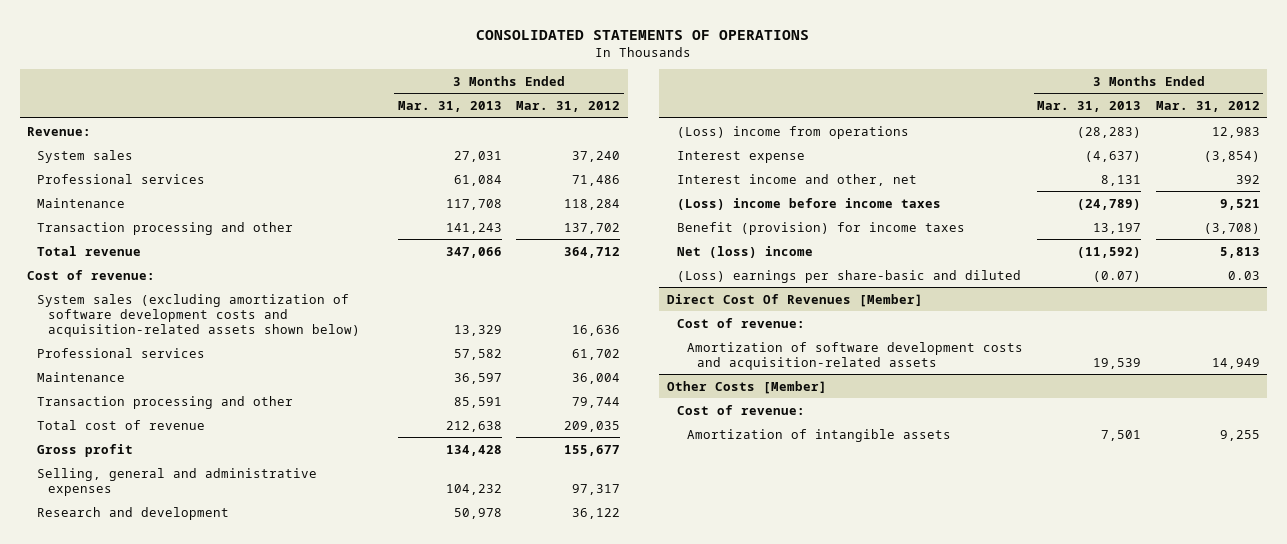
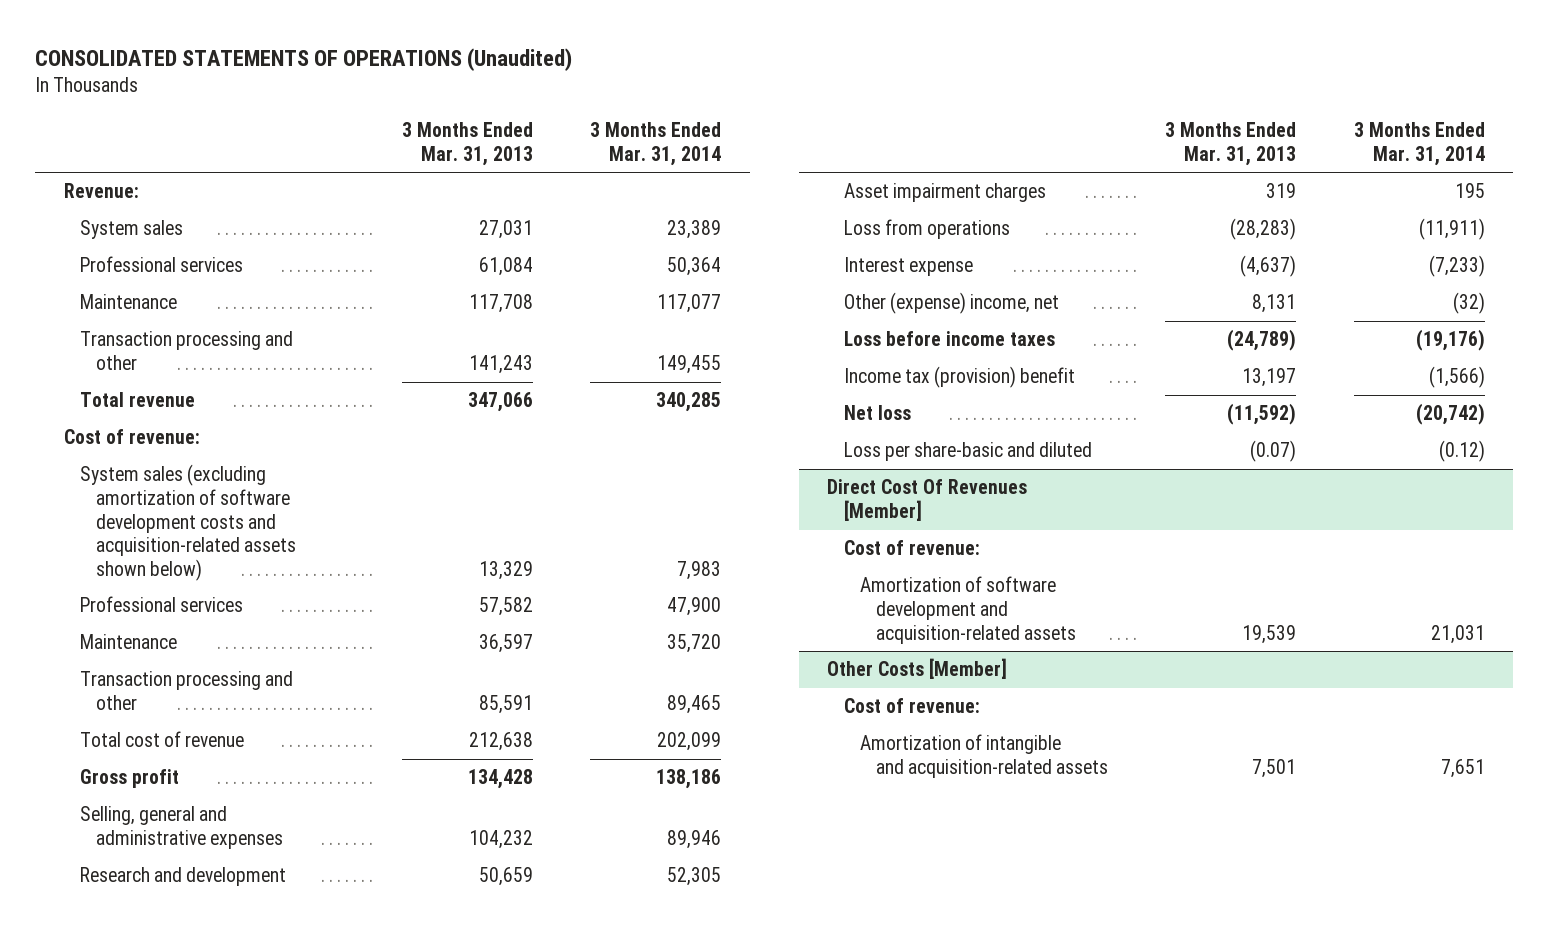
[476,29,810,40] CONSOLIDATED STATEMENTS OF OPERATIONS -> [35,47,573,71] CONSOLIDATED STATEMENTS OF OPERATIONS (Unaudited)
[516,101,621,113] Mar. 31, 2012 -> none
none -> [590,122,722,166] 3 Months Ended Mar. 31, 2014
[453,507,502,519] 50,978 -> [478,867,533,887] 50,659
none -> [843,183,1046,203] Asset impairment charges
[676,125,909,139] (Loss) income from operations -> [843,219,1010,240] Loss from operations
[676,173,917,186] Interest income and other, net -> [843,292,1059,315] Other (expense) income, net
[676,197,941,210] (Loss) income before income taxes -> [843,331,1055,347] Loss before income taxes
[676,221,965,235] Benefit (provision) for income taxes -> [843,366,1075,389] Income tax (provision) benefit
[676,245,813,258] Net (loss) income -> [843,405,911,421] Net loss
[676,269,1021,283] (Loss) earnings per share-basic and diluted -> [843,442,1092,462] Loss per share-basic and diluted
[686,341,1023,370] Amortization of software development costs and acquisition-related assets -> [859,576,1077,644] Amortization of software development and acquisition-related assets
[686,428,951,442] Amortization of intangible assets -> [859,734,1109,779] Amortization of intangible and acquisition-related assets

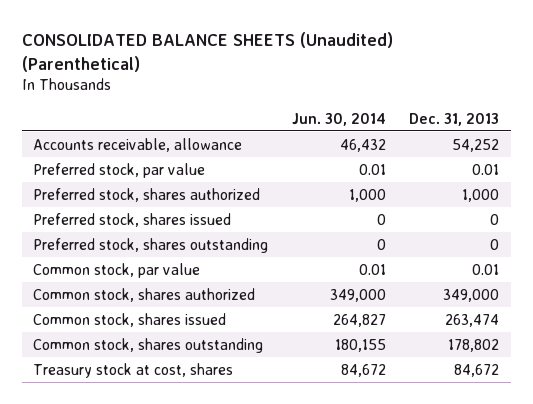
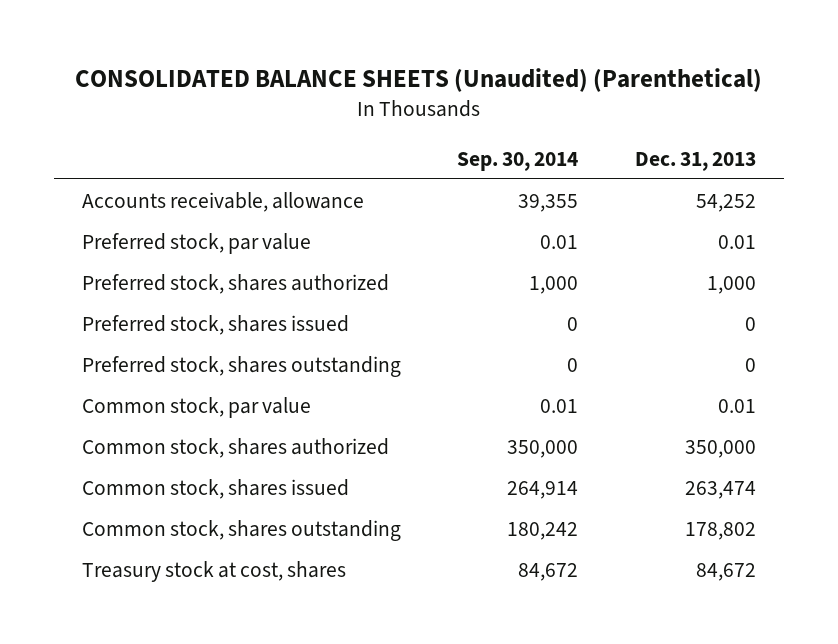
[291,112,386,126] Jun. 30, 2014 -> none
none -> [457,151,579,171] Sep. 30, 2014
[443,288,500,302] 349,000 -> [684,439,756,458] 350,000

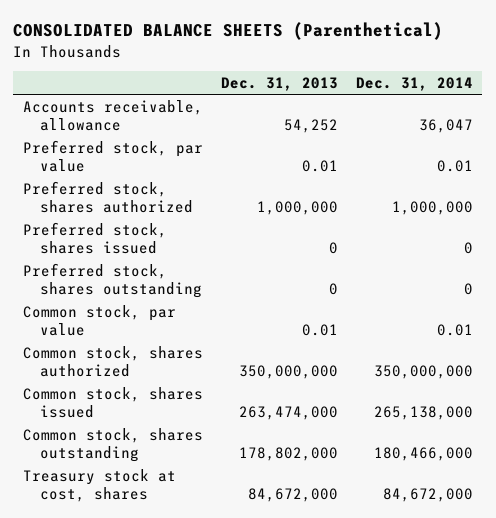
[74,68,762,93] CONSOLIDATED BALANCE SHEETS (Unaudited) (Parenthetical) -> [13,22,444,41] CONSOLIDATED BALANCE SHEETS (Parenthetical)
[457,151,579,171] Sep. 30, 2014 -> none
none -> [356,77,474,92] Dec. 31, 2014
[706,275,756,294] 1,000 -> [256,200,338,215] 1,000,000
[684,439,756,458] 350,000 -> [238,364,338,379] 350,000,000
[684,480,756,499] 263,474 -> [238,405,338,420] 263,474,000
[684,521,756,540] 178,802 -> [238,446,338,461] 178,802,000
[695,562,756,581] 84,672 -> [247,487,338,502] 84,672,000

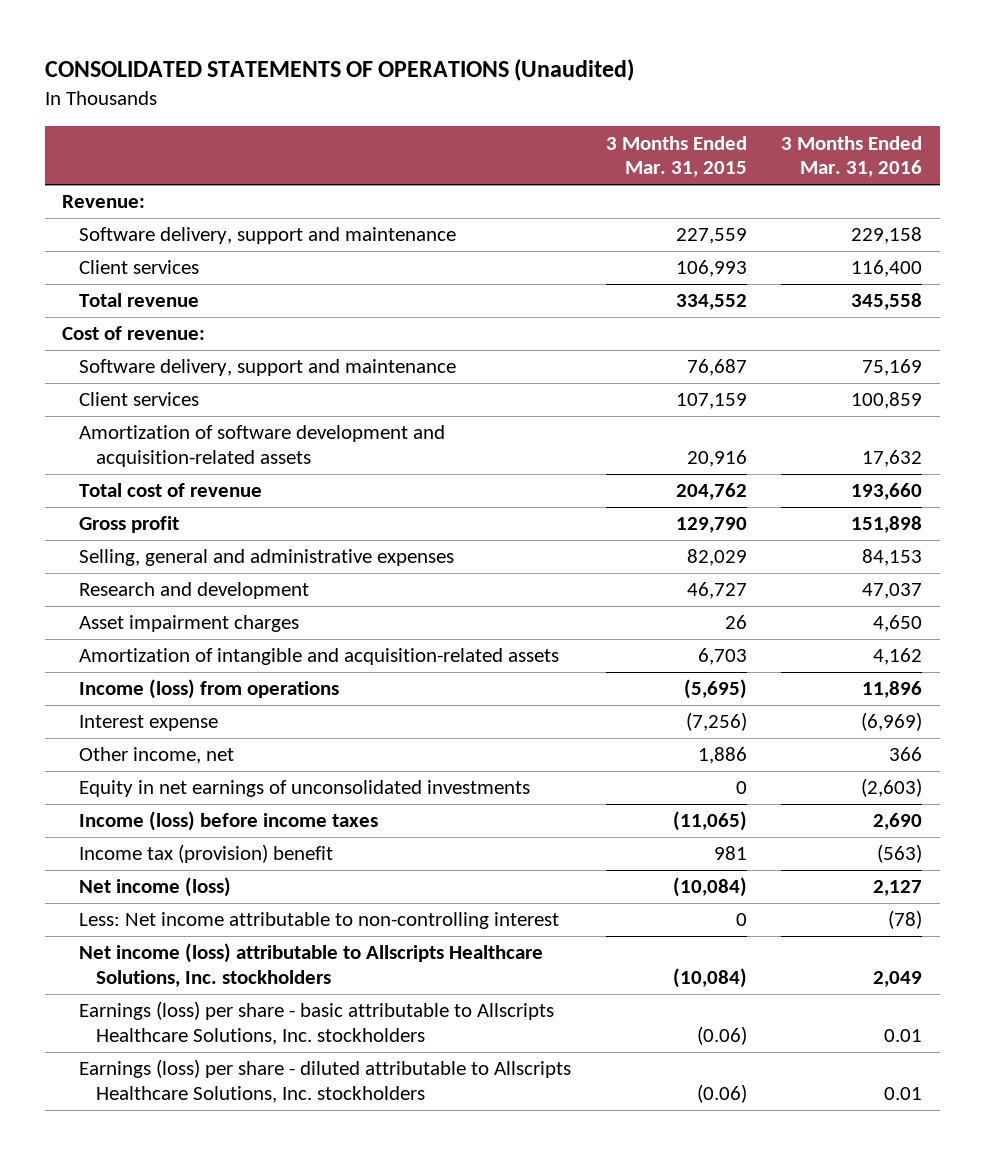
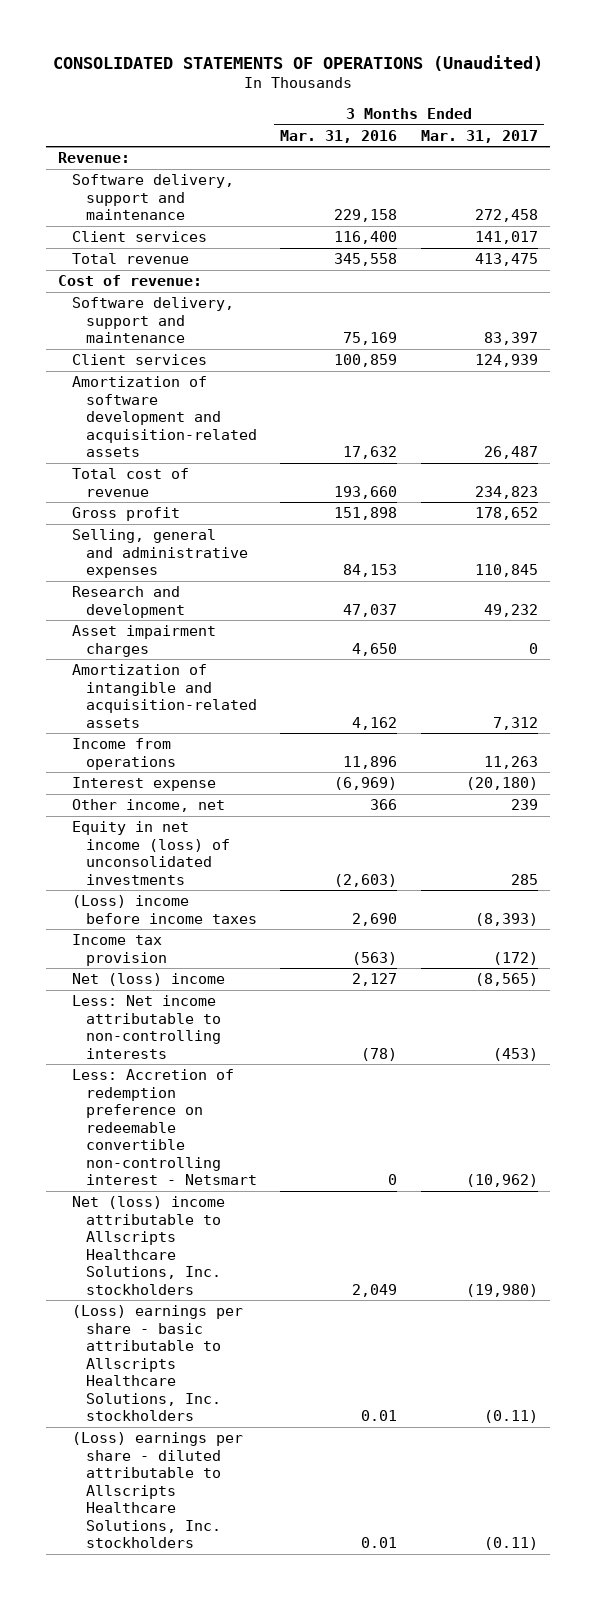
[605,135,747,178] 3 Months Ended Mar. 31, 2015 -> none
none -> [421,129,539,143] Mar. 31, 2017
[79,679,340,700] Income (loss) from operations -> [71,738,176,770] Income from operations
[79,780,531,798] Equity in net earnings of unconsolidated investments -> [71,821,230,885] Equity in net income (loss) of unconsolidated investments
[79,811,379,832] Income (loss) before income taxes -> [71,895,257,924] (Loss) income before income taxes
[79,844,334,864] Income tax (provision) benefit -> [71,934,167,966] Income tax provision
[79,877,232,898] Net income (loss) -> [71,973,225,987] Net (loss) income
[79,912,560,930] Less: Net income attributable to non-controlling interest -> [71,995,221,1059] Less: Net income attributable to non-controlling interests
none -> [71,1069,257,1186] Less: Accretion of redemption preference on redeemable convertible non-controlling interest - Netsmart
[79,943,544,988] Net income (loss) attributable to Allscripts Healthcare Solutions, Inc. stockholders -> [71,1196,225,1295] Net (loss) income attributable to Allscripts Healthcare Solutions, Inc. stockholders
[79,1001,555,1046] Earnings (loss) per share - basic attributable to Allscripts Healthcare Solutions, Inc. stockholders -> [71,1305,243,1422] (Loss) earnings per share - basic attributable to Allscripts Healthcare Solutions, Inc. stockholders
[79,1059,572,1104] Earnings (loss) per share - diluted attributable to Allscripts Healthcare Solutions, Inc. stockholders -> [71,1432,243,1549] (Loss) earnings per share - diluted attributable to Allscripts Healthcare Solutions, Inc. stockholders

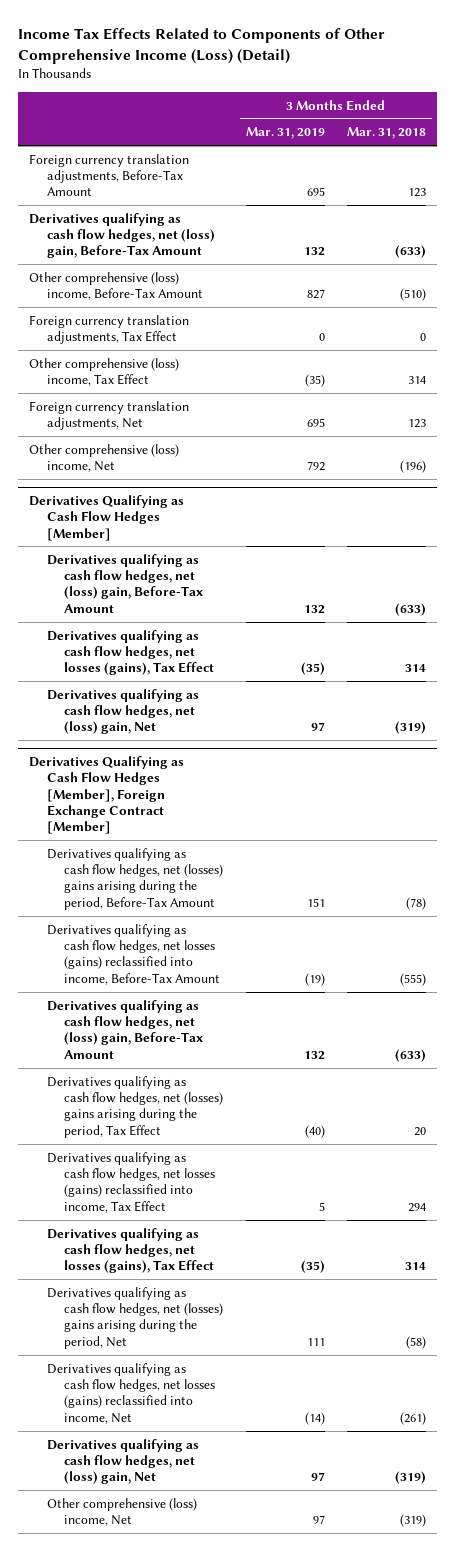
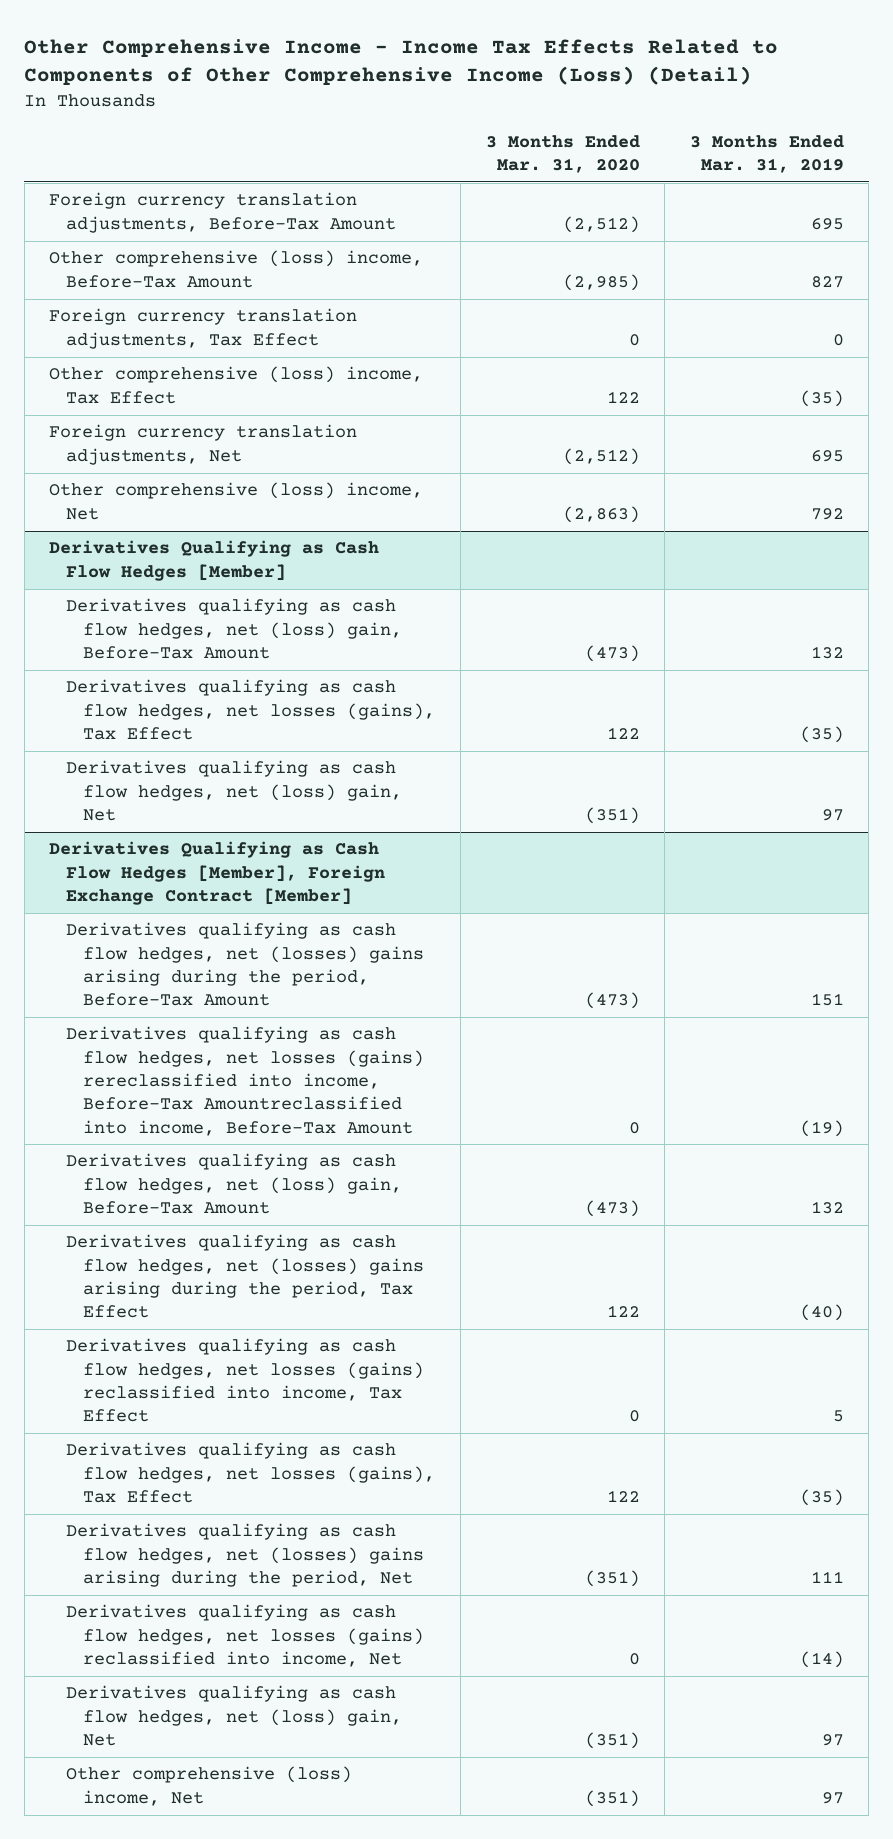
[17,27,385,65] Income Tax Effects Related to Components of Other Comprehensive Income (Loss) (Detail) -> [24,38,779,86] Other Comprehensive Income - Income Tax Effects Related to Components of Other Comprehensive Income (Loss) (Detail)
[347,127,427,140] Mar. 31, 2018 -> none
none -> [485,134,640,173] 3 Months Ended Mar. 31, 2020
[29,212,215,259] Derivatives qualifying as cash flow hedges, net (loss) gain, Before-Tax Amount -> none
[46,923,221,985] Derivatives qualifying as cash flow hedges, net losses (gains) reclassified into income, Before-Tax Amount -> [66,1026,425,1136] Derivatives qualifying as cash flow hedges, net losses (gains) rereclassified into income, Before-Tax Amountreclassified into income, Before-Tax Amount

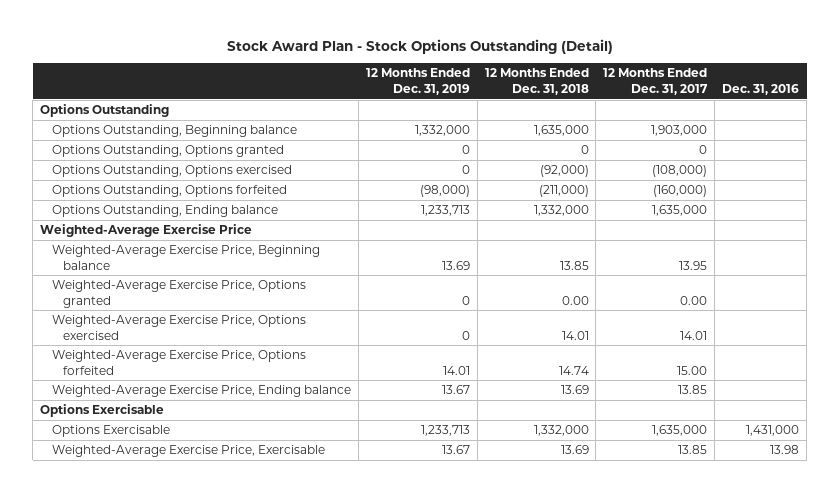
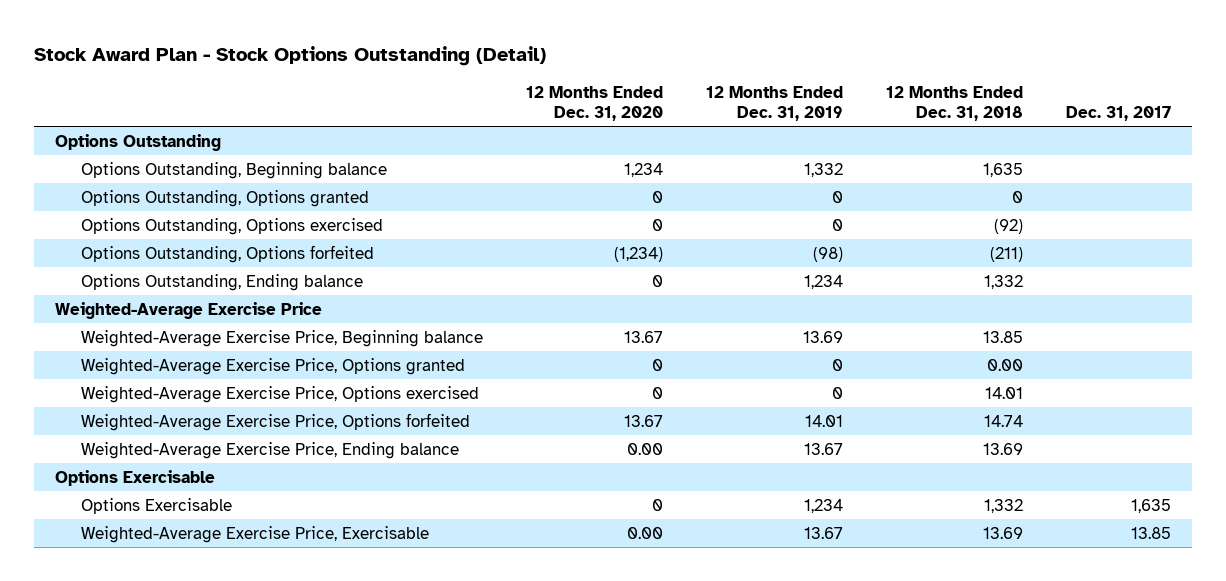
[603,68,709,95] 12 Months Ended Dec. 31, 2017 -> none
[722,83,800,95] Dec. 31, 2016 -> none
none -> [525,85,663,121] 12 Months Ended Dec. 31, 2020
none -> [1065,105,1171,121] Dec. 31, 2017
[414,125,470,137] 1,332,000 -> [803,162,843,177] 1,332
[533,125,589,137] 1,635,000 -> [982,162,1023,177] 1,635
[539,165,589,178] (92,000) -> [993,218,1023,234] (92)
[419,185,470,198] (98,000) -> [812,246,843,262] (98)
[538,185,589,198] (211,000) -> [989,246,1023,262] (211)
[420,205,470,217] 1,233,713 -> [803,274,843,289] 1,234
[533,205,589,217] 1,332,000 -> [983,274,1023,289] 1,332
[420,425,470,437] 1,233,713 -> [803,498,843,513] 1,234
[533,425,589,437] 1,332,000 -> [983,498,1023,513] 1,332

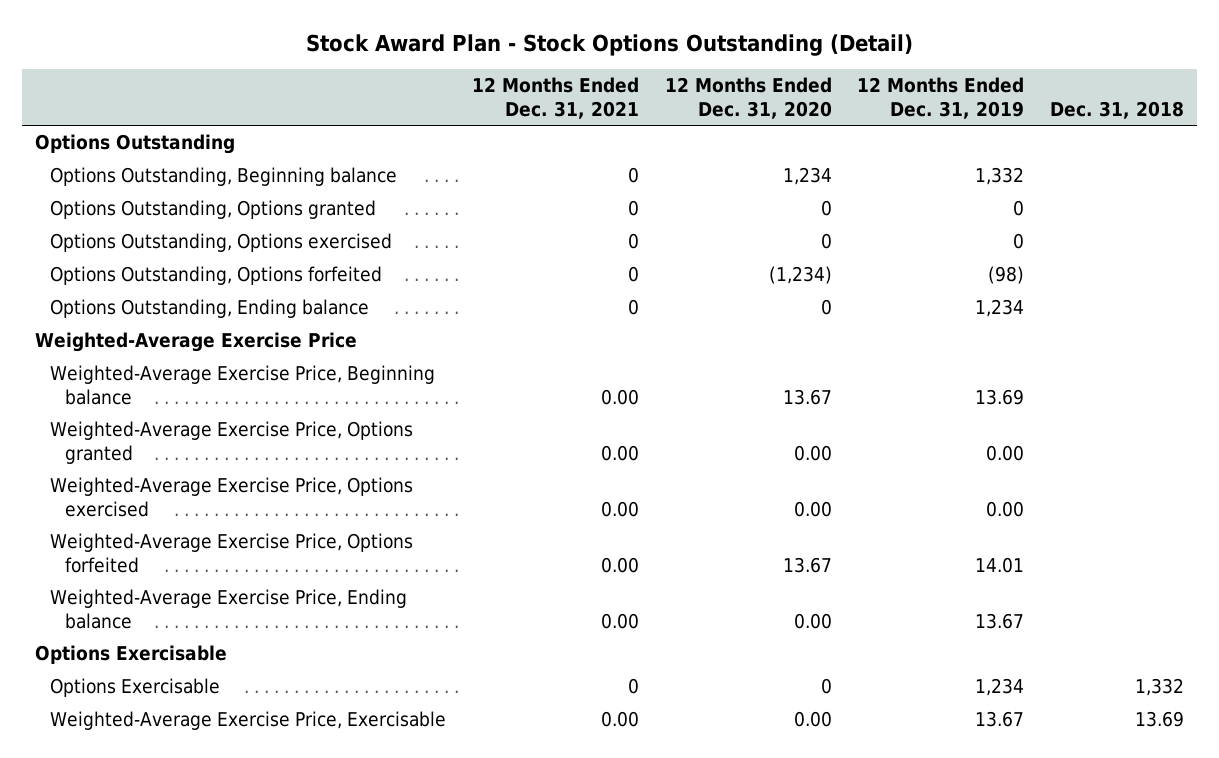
[885,85,1023,121] 12 Months Ended Dec. 31, 2018 -> none
[1065,105,1171,121] Dec. 31, 2017 -> none
none -> [471,77,639,119] 12 Months Ended Dec. 31, 2021
none -> [1050,100,1185,119] Dec. 31, 2018
[651,358,663,371] 0 -> [793,444,832,461] 0.00
[831,358,843,371] 0 -> [986,444,1025,461] 0.00
[651,386,663,399] 0 -> [793,500,832,517] 0.00
[831,386,843,399] 0 -> [986,500,1025,517] 0.00

